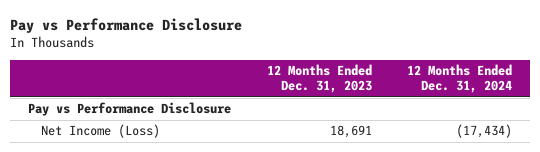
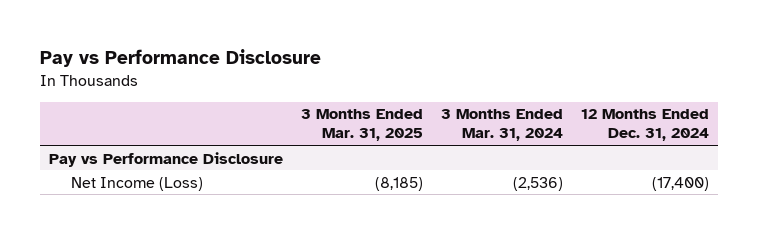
[266,64,372,94] 12 Months Ended Dec. 31, 2023 -> none
none -> [300,109,423,142] 3 Months Ended Mar. 31, 2025
none -> [440,109,563,142] 3 Months Ended Mar. 31, 2024
[456,124,513,139] (17,434) -> [651,176,709,191] (17,400)

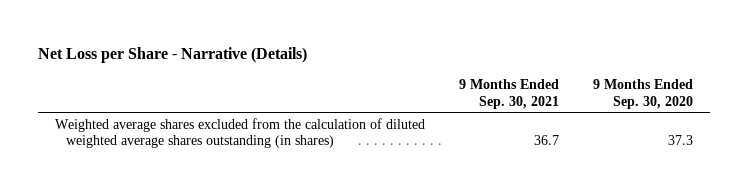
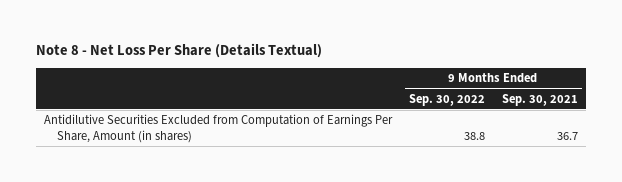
[37,47,307,64] Net Loss per Share - Narrative (Details) -> [35,43,322,59] Note 8 - Net Loss Per Share (Details Textual)
[593,78,694,109] 9 Months Ended Sep. 30, 2020 -> none
none -> [409,93,486,106] Sep. 30, 2022
[54,117,425,149] Weighted average shares excluded from the calculation of diluted weighted average shares outstanding (in shares) -> [44,114,394,143] Antidilutive Securities Excluded from Computation of Earnings Per Share, Amount (in shares)

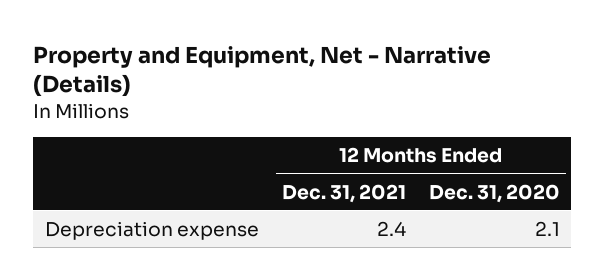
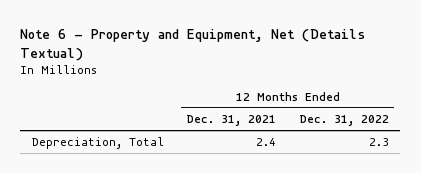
[33,45,492,98] Property and Equipment, Net - Narrative (Details) -> [20,28,366,61] Note 6 - Property and Equipment, Net (Details Textual)
[428,183,560,203] Dec. 31, 2020 -> none
none -> [299,115,389,127] Dec. 31, 2022
[44,221,259,241] Depreciation expense -> [32,137,165,150] Depreciation, Total

